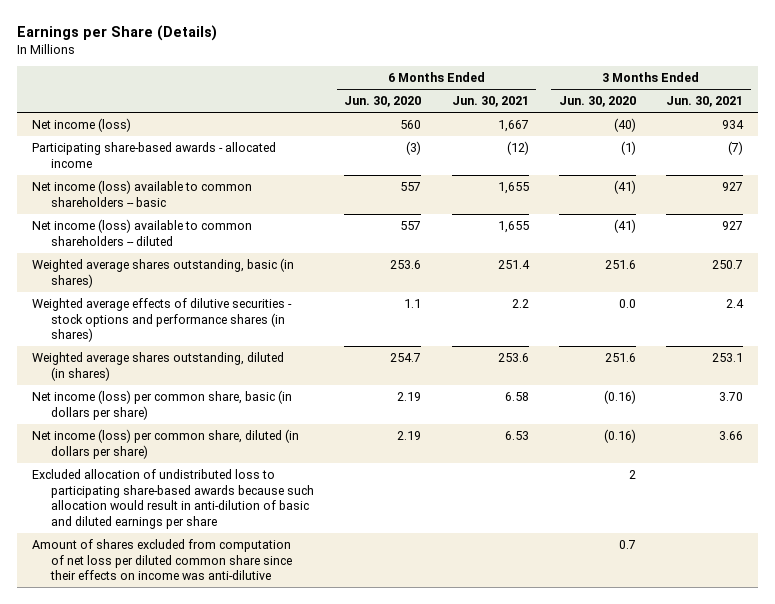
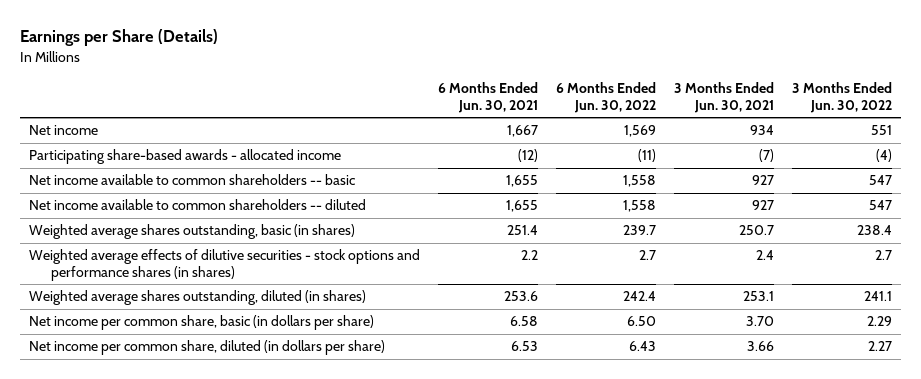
[344,96,422,108] Jun. 30, 2020 -> none
[558,96,636,108] Jun. 30, 2020 -> none
none -> [556,82,657,113] 6 Months Ended Jun. 30, 2022
none -> [792,82,893,113] 3 Months Ended Jun. 30, 2022
[32,118,132,133] Net income (loss) -> [29,125,99,136] Net income
[32,180,253,207] Net income (loss) available to common shareholders -- basic -> [29,174,356,186] Net income available to common shareholders -- basic
[32,219,253,246] Net income (loss) available to common shareholders -- diluted -> [29,199,367,211] Net income available to common shareholders -- diluted
[32,469,315,529] Excluded allocation of undistributed loss to participating share-based awards because such allocation would result in anti-dilution of basic and diluted earnings per share -> none
[32,539,293,581] Amount of shares excluded from computation of net loss per diluted common share since their effects on income was anti-dilutive -> none
[32,390,293,420] Net income (loss) per common share, basic (in dollars per share) -> [29,315,375,331] Net income per common share, basic (in dollars per share)
[32,429,300,459] Net income (loss) per common share, diluted (in dollars per share) -> [29,340,386,356] Net income per common share, diluted (in dollars per share)

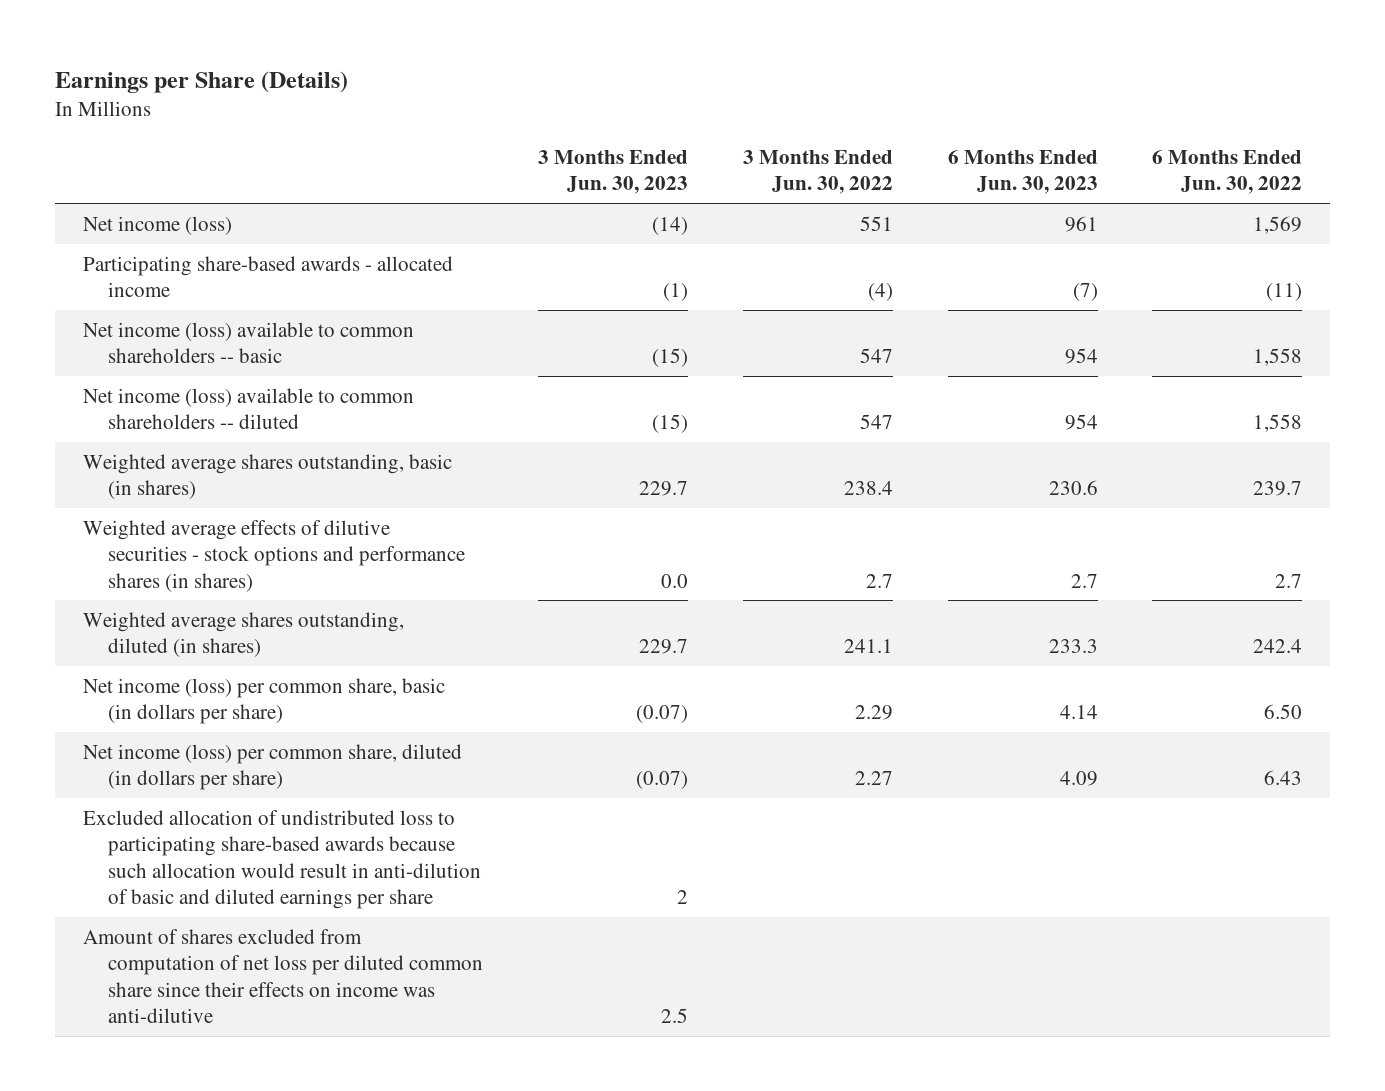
[438,82,539,113] 6 Months Ended Jun. 30, 2021 -> none
[674,82,775,113] 3 Months Ended Jun. 30, 2021 -> none
none -> [538,149,689,195] 3 Months Ended Jun. 30, 2023
none -> [947,149,1098,195] 6 Months Ended Jun. 30, 2023
[29,125,99,136] Net income -> [82,215,232,235] Net income (loss)
[29,174,356,186] Net income available to common shareholders -- basic -> [82,321,414,364] Net income (loss) available to common shareholders -- basic
[29,199,367,211] Net income available to common shareholders -- diluted -> [82,387,414,430] Net income (loss) available to common shareholders -- diluted
[29,315,375,331] Net income per common share, basic (in dollars per share) -> [82,677,445,725] Net income (loss) per common share, basic (in dollars per share)
[29,340,386,356] Net income per common share, diluted (in dollars per share) -> [82,743,462,791] Net income (loss) per common share, diluted (in dollars per share)
none -> [82,809,482,909] Excluded allocation of undistributed loss to participating share-based awards because such allocation would result in anti-dilution of basic and diluted earnings per share
none -> [82,928,484,1023] Amount of shares excluded from computation of net loss per diluted common share since their effects on income was anti-dilutive

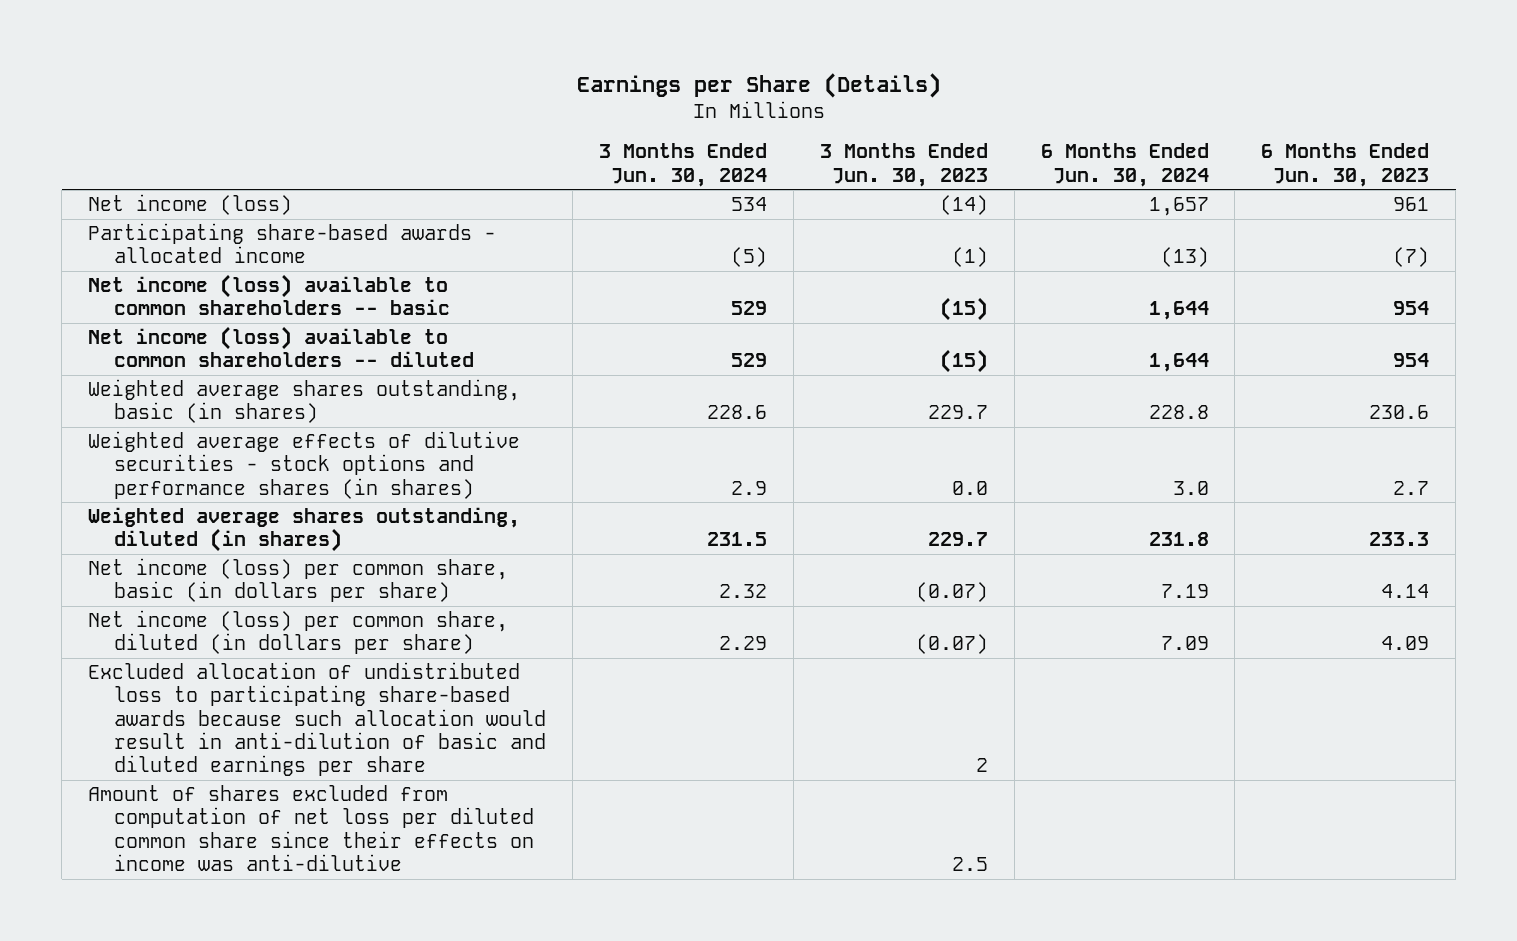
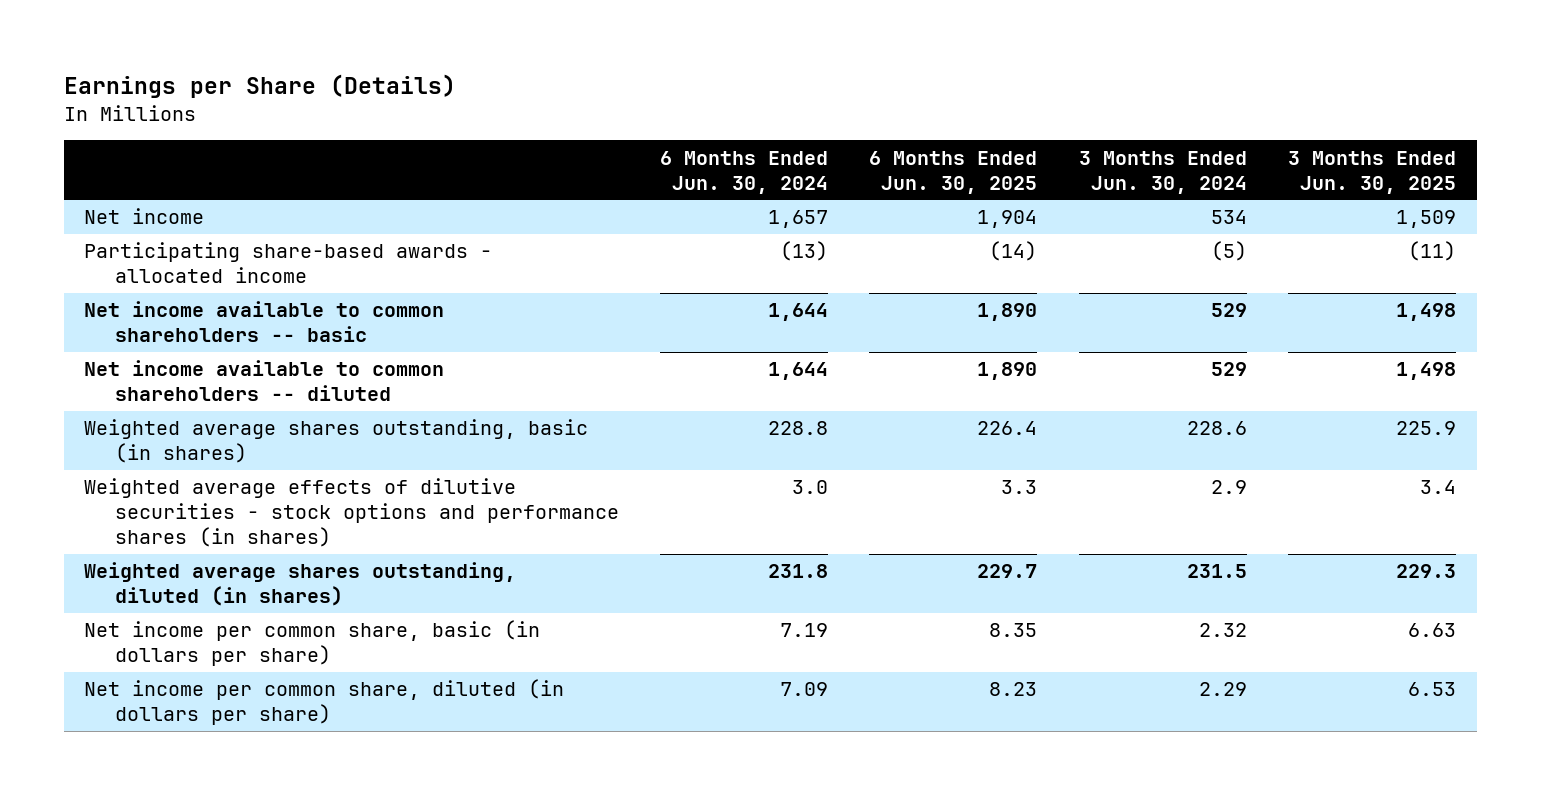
[819,143,988,187] 3 Months Ended Jun. 30, 2023 -> none
[1261,143,1430,187] 6 Months Ended Jun. 30, 2023 -> none
none -> [869,150,1038,194] 6 Months Ended Jun. 30, 2025
none -> [1288,150,1457,194] 3 Months Ended Jun. 30, 2025
[88,194,293,216] Net income (loss) -> [84,208,205,225] Net income
[88,274,451,316] Net income (loss) available to common shareholders -- basic -> [84,301,445,343] Net income available to common shareholders -- basic
[88,326,475,368] Net income (loss) available to common shareholders -- diluted -> [84,360,445,402] Net income available to common shareholders -- diluted
[88,662,547,777] Excluded allocation of undistributed loss to participating share-based awards because such allocation would result in anti-dilution of basic and diluted earnings per share -> none
[88,785,535,872] Amount of shares excluded from computation of net loss per diluted common share since their effects on income was anti-dilutive -> none
[88,558,509,603] Net income (loss) per common share, basic (in dollars per share) -> [84,620,541,667] Net income per common share, basic (in dollars per share)
[88,610,509,655] Net income (loss) per common share, diluted (in dollars per share) -> [84,679,565,726] Net income per common share, diluted (in dollars per share)

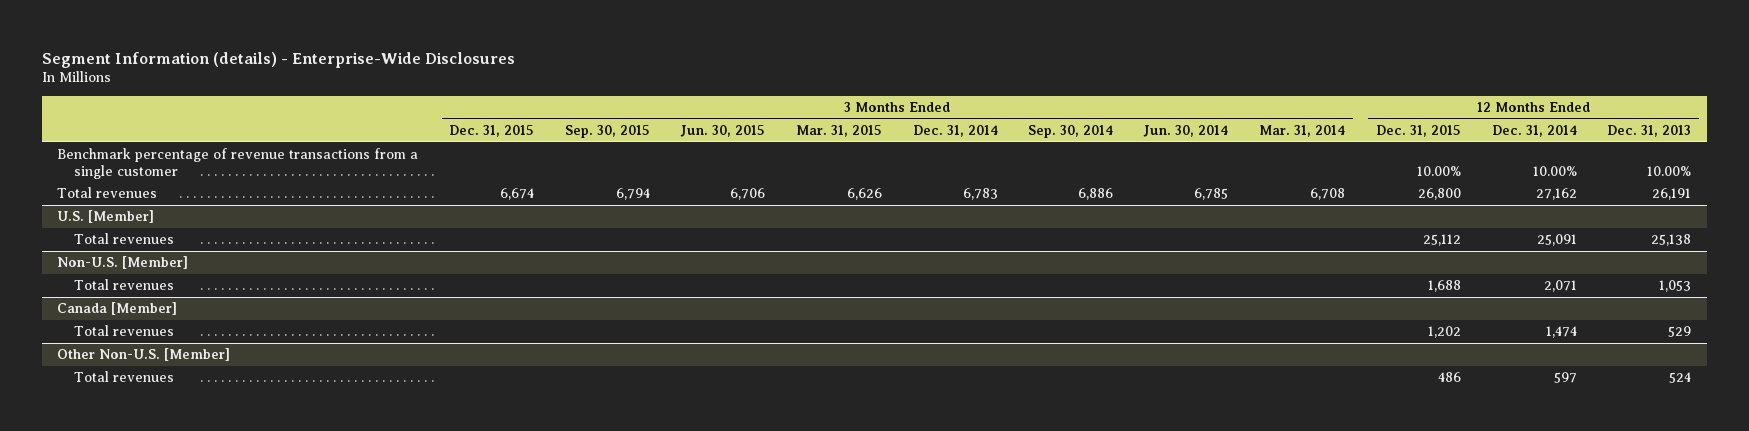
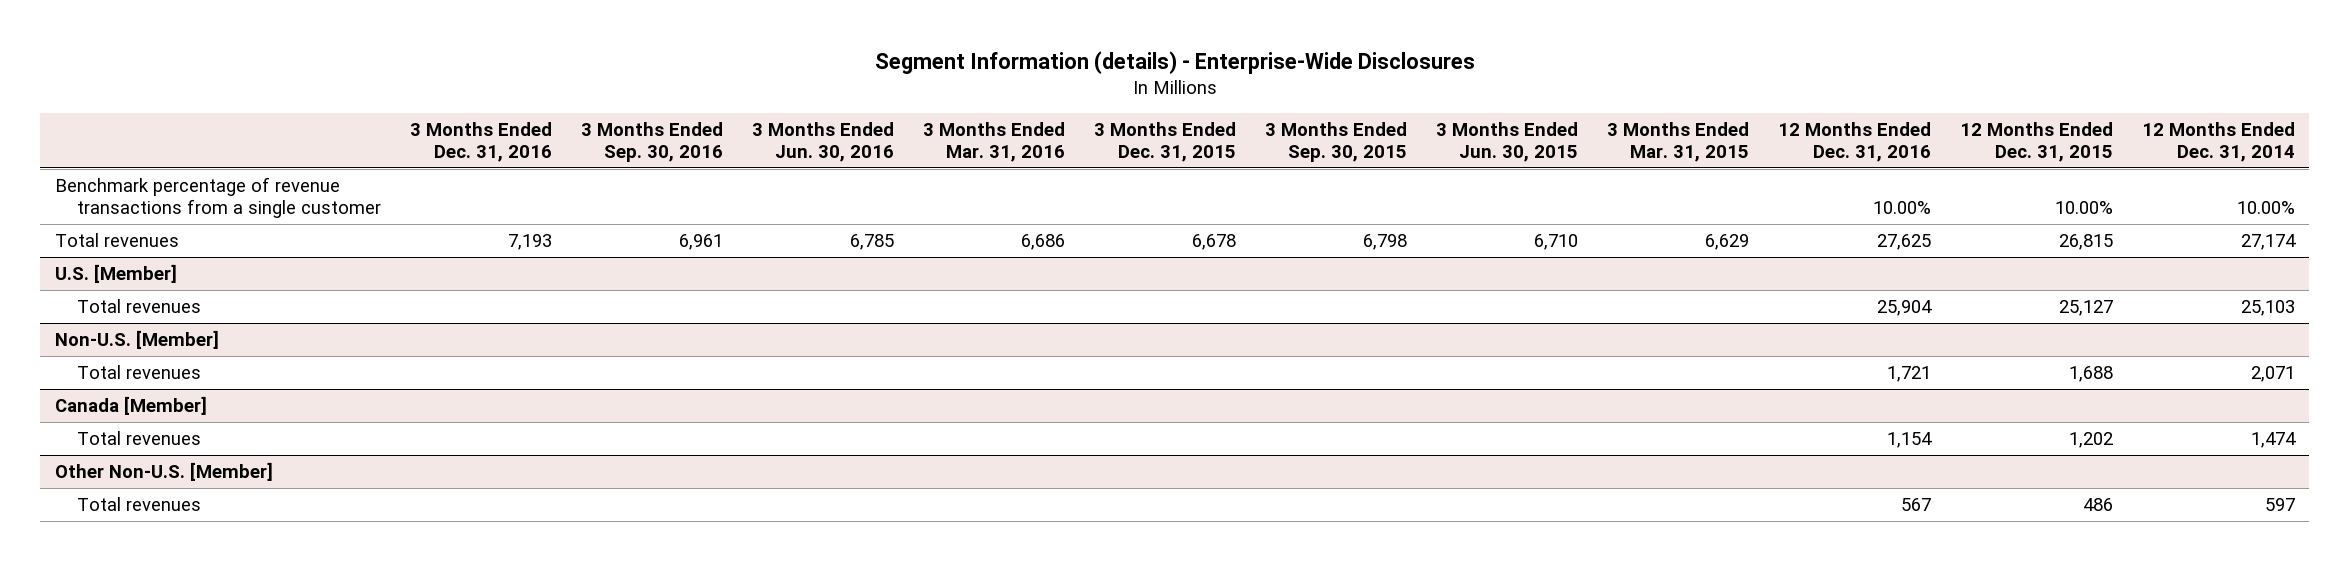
[912,124,998,137] Dec. 31, 2014 -> none
[1028,124,1114,138] Sep. 30, 2014 -> none
[1143,124,1229,137] Jun. 30, 2014 -> none
[1258,124,1345,137] Mar. 31, 2014 -> none
[1607,124,1692,137] Dec. 31, 2013 -> none
none -> [410,122,553,162] 3 Months Ended Dec. 31, 2016
none -> [581,122,724,162] 3 Months Ended Sep. 30, 2016
none -> [752,122,895,162] 3 Months Ended Jun. 30, 2016
none -> [923,122,1066,162] 3 Months Ended Mar. 31, 2016
none -> [1777,122,1931,162] 12 Months Ended Dec. 31, 2016
[500,188,535,201] 6,674 -> [1192,234,1237,251] 6,678
[616,188,651,201] 6,794 -> [1363,234,1408,251] 6,798
[729,188,765,201] 6,706 -> [1533,234,1578,251] 6,710
[846,188,882,201] 6,626 -> [1704,234,1749,251] 6,629
[1417,188,1461,201] 26,800 -> [2058,234,2113,251] 26,815
[1535,188,1577,201] 27,162 -> [2240,234,2296,251] 27,174
[1422,234,1461,247] 25,112 -> [2058,300,2113,317] 25,127
[1536,234,1577,247] 25,091 -> [2240,300,2295,317] 25,103

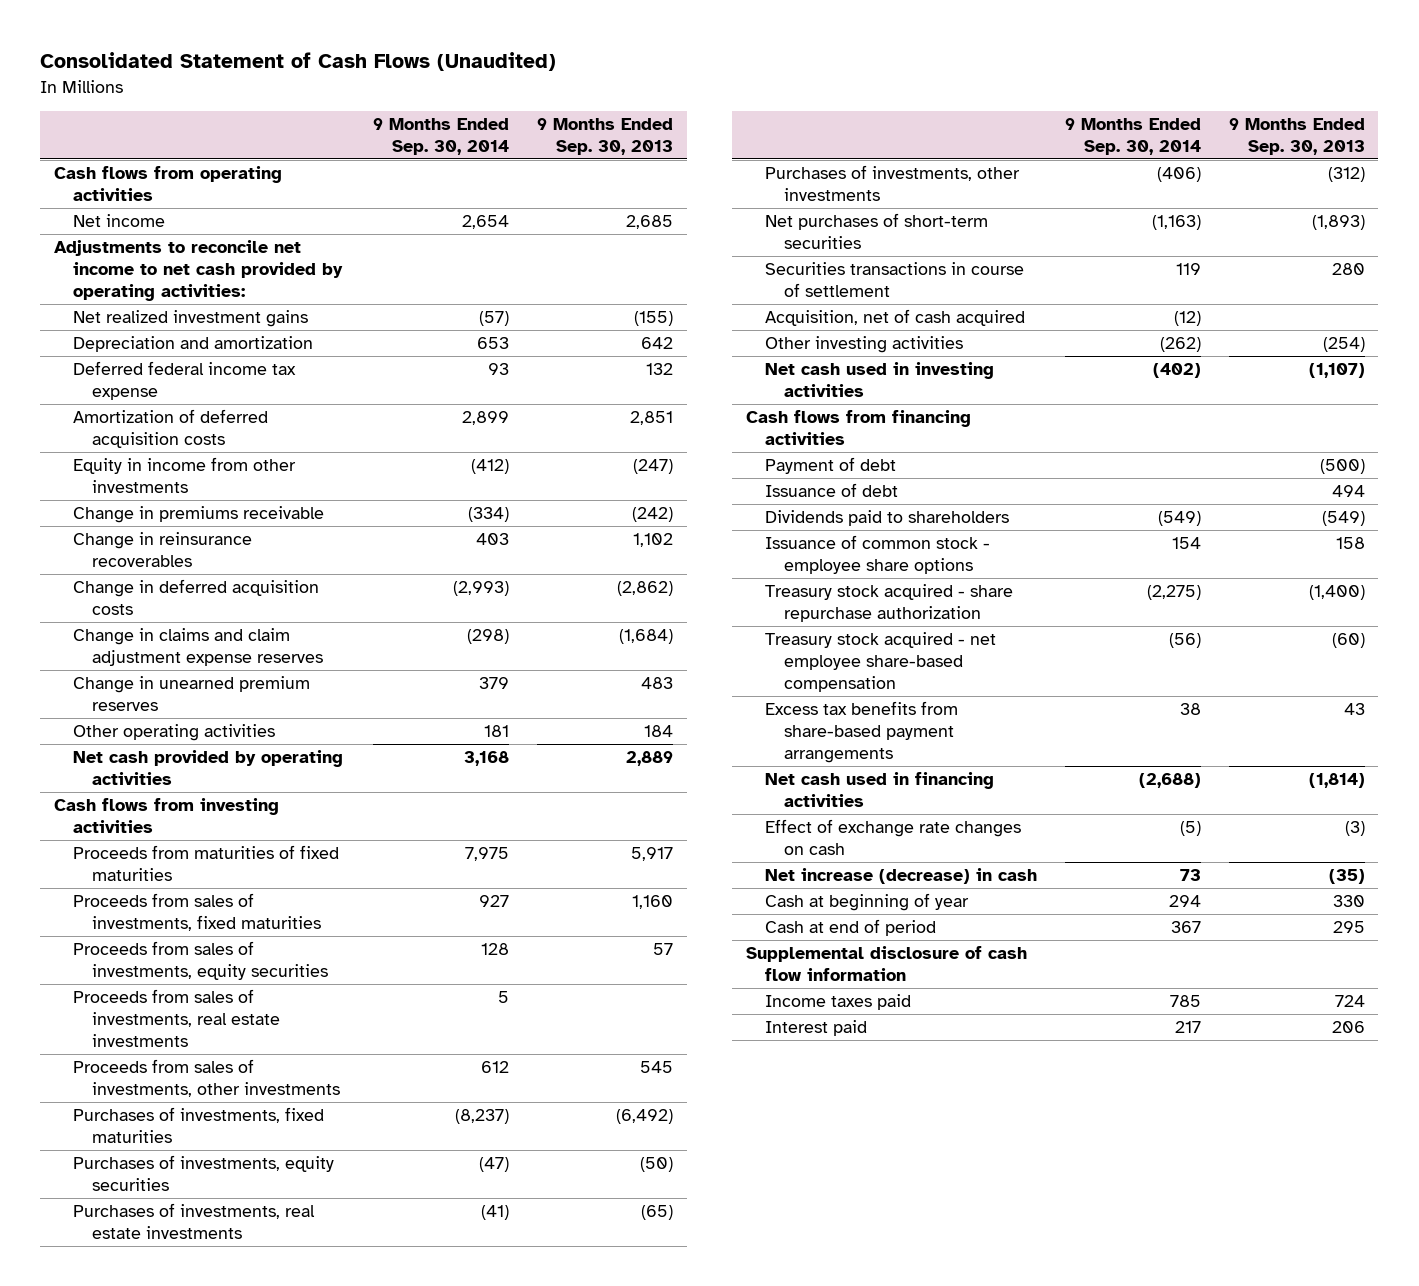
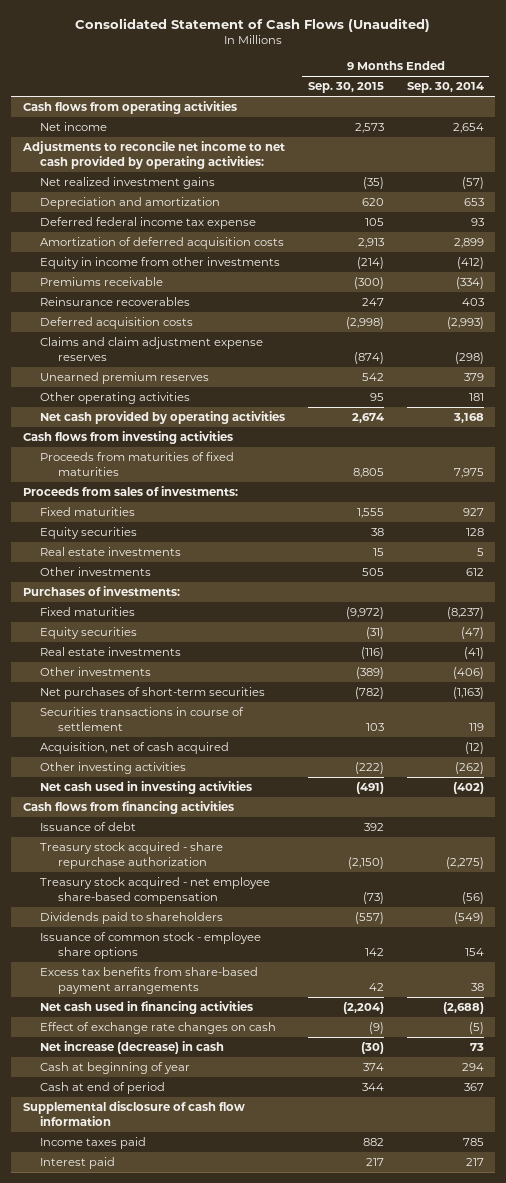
[536,117,673,155] 9 Months Ended Sep. 30, 2013 -> none
none -> [308,82,385,94] Sep. 30, 2015
[73,506,325,524] Change in premiums receivable -> [40,277,164,287] Premiums receivable
[73,532,253,567] Change in reinsurance recoverables -> [40,297,191,307] Reinsurance recoverables
[73,579,320,615] Change in deferred acquisition costs -> [40,317,194,330] Deferred acquisition costs
[73,628,324,666] Change in claims and claim adjustment expense reserves -> [40,337,264,361] Claims and claim adjustment expense reserves
[73,676,311,711] Change in unearned premium reserves -> [40,372,210,385] Unearned premium reserves
none -> [22,486,238,497] Proceeds from sales of investments:
[73,893,322,931] Proceeds from sales of investments, fixed maturities -> [40,507,136,517] Fixed maturities
[73,941,329,980] Proceeds from sales of investments, equity securities -> [40,527,138,540] Equity securities
[73,989,281,1047] Proceeds from sales of investments, real estate investments -> [40,547,182,557] Real estate investments
[73,1059,341,1097] Proceeds from sales of investments, other investments -> [40,567,152,577] Other investments
none -> [22,586,180,597] Purchases of investments:
[73,1107,325,1143] Purchases of investments, fixed maturities -> [40,607,136,617] Fixed maturities
[73,1155,335,1191] Purchases of investments, equity securities -> [40,627,138,640] Equity securities
[73,1203,316,1239] Purchases of investments, real estate investments -> [40,647,182,657] Real estate investments
[764,165,1020,201] Purchases of investments, other investments -> [40,667,152,677] Other investments
[764,457,896,475] Payment of debt -> none
[764,510,1009,527] Dividends paid to shareholders -> [40,912,224,925] Dividends paid to shareholders
[764,535,990,574] Issuance of common stock - employee share options -> [40,932,262,959] Issuance of common stock - employee share options

